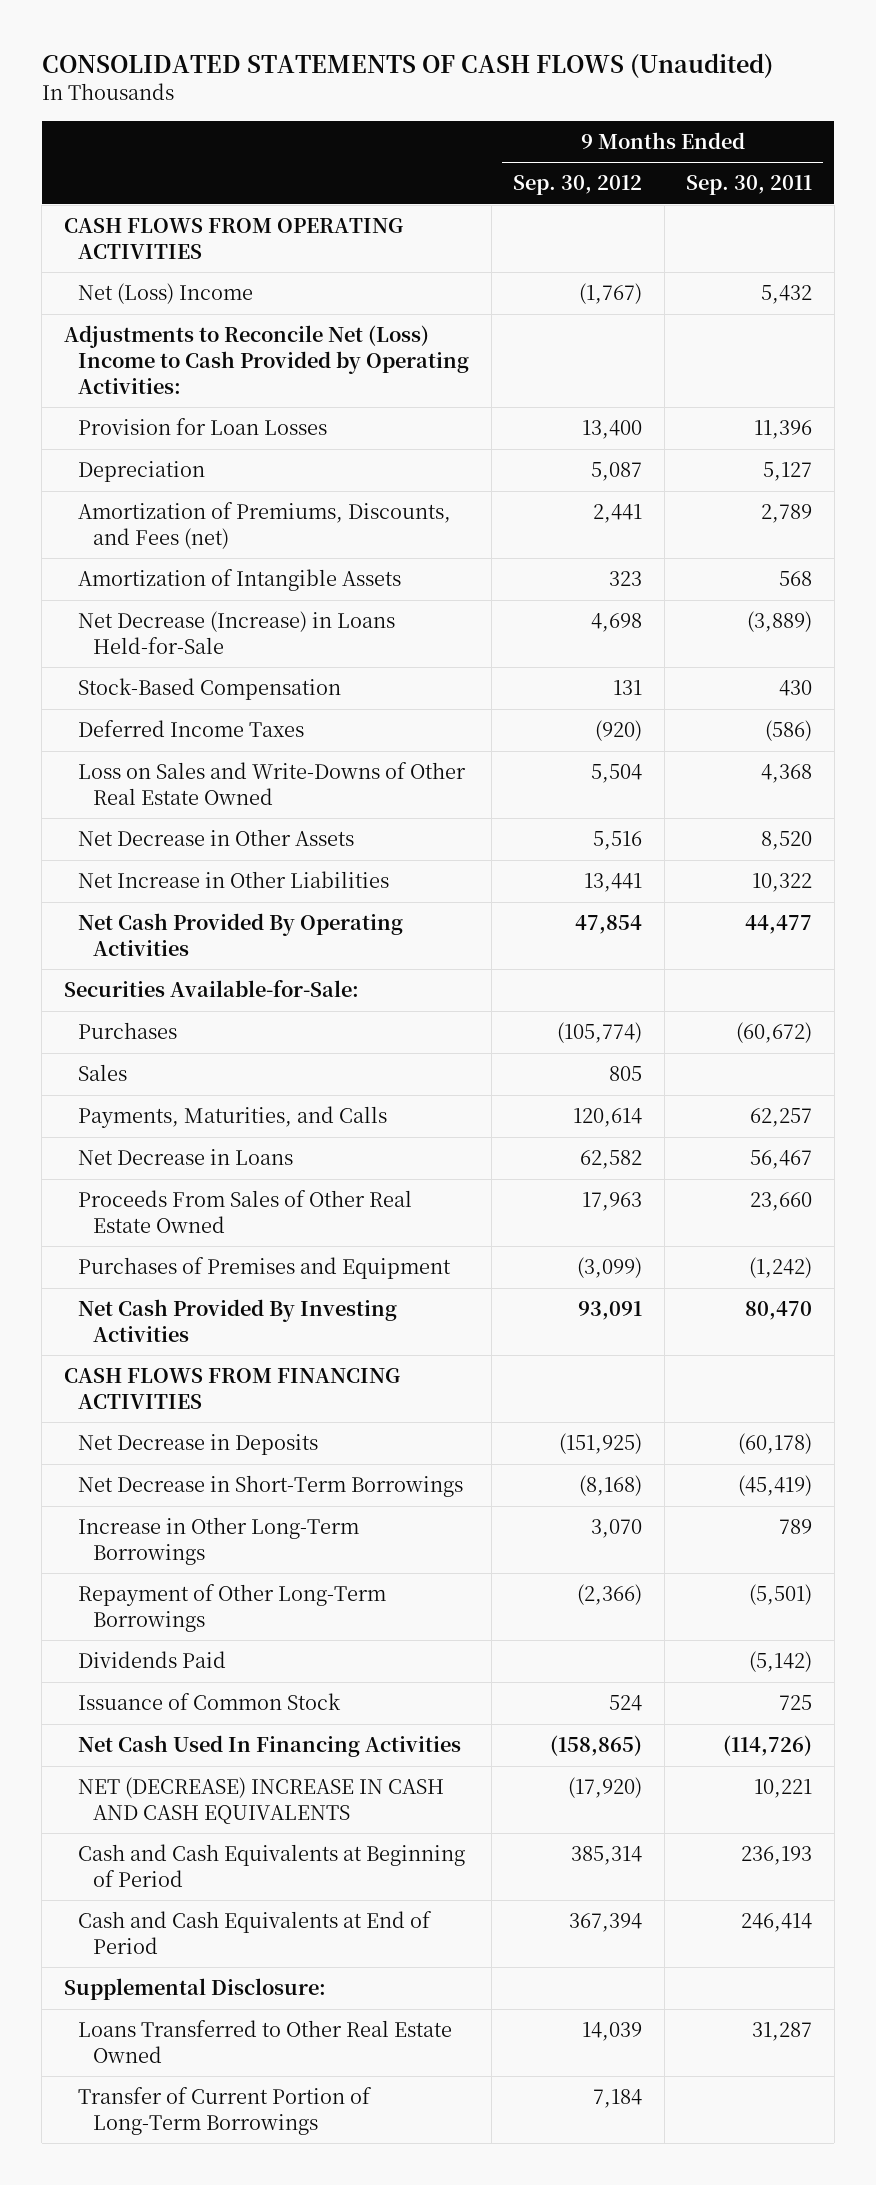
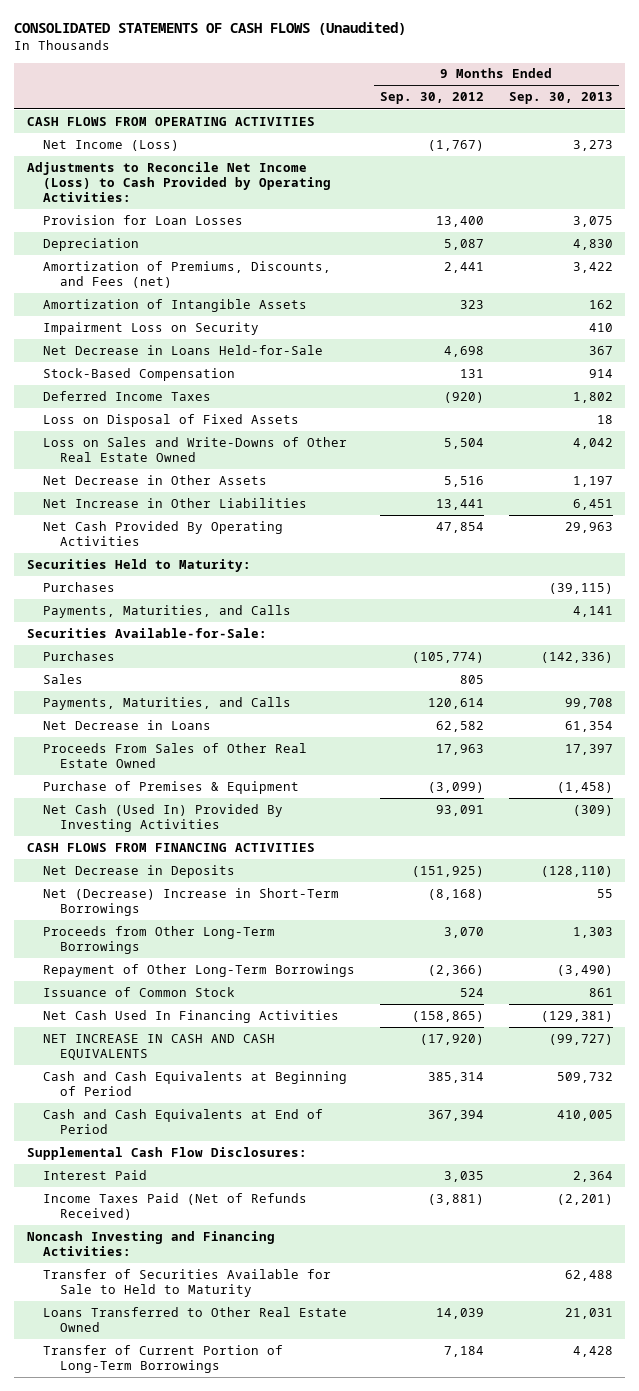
[686,175,813,196] Sep. 30, 2011 -> none
none -> [508,92,613,105] Sep. 30, 2013
[78,283,254,305] Net (Loss) Income -> [43,139,180,151] Net Income (Loss)
[63,325,470,394] Adjustments to Reconcile Net (Loss) Income to Cash Provided by Operating Activities: -> [26,161,332,203] Adjustments to Reconcile Net Income (Loss) to Cash Provided by Operating Activities:
none -> [43,321,260,335] Impairment Loss on Security
[78,611,396,654] Net Decrease (Increase) in Loans Held-for-Sale -> [43,344,324,355] Net Decrease in Loans Held-for-Sale
none -> [43,413,300,427] Loss on Disposal of Fixed Assets
none -> [26,558,251,572] Securities Held to Maturity:
none -> [43,581,116,592] Purchases
none -> [43,604,292,618] Payments, Maturities, and Calls
[78,1257,452,1280] Purchases of Premises and Equipment -> [43,780,300,794] Purchase of Premises & Equipment
[78,1299,398,1342] Net Cash Provided By Investing Activities -> [43,803,284,833] Net Cash (Used In) Provided By Investing Activities
[78,1475,464,1498] Net Decrease in Short-Term Borrowings -> [43,887,340,917] Net (Decrease) Increase in Short-Term Borrowings
[78,1517,360,1565] Increase in Other Long-Term Borrowings -> [43,925,276,955] Proceeds from Other Long-Term Borrowings
[78,1651,227,1669] Dividends Paid -> none
[78,1777,445,1824] NET (DECREASE) INCREASE IN CASH AND CASH EQUIVALENTS -> [43,1033,276,1061] NET INCREASE IN CASH AND CASH EQUIVALENTS
[63,1978,326,2001] Supplemental Disclosure: -> [26,1146,307,1160] Supplemental Cash Flow Disclosures:
none -> [43,1169,148,1180] Interest Paid
none -> [43,1192,308,1221] Income Taxes Paid (Net of Refunds Received)
none -> [26,1230,275,1257] Noncash Investing and Financing Activities:
none -> [43,1268,332,1298] Transfer of Securities Available for Sale to Held to Maturity

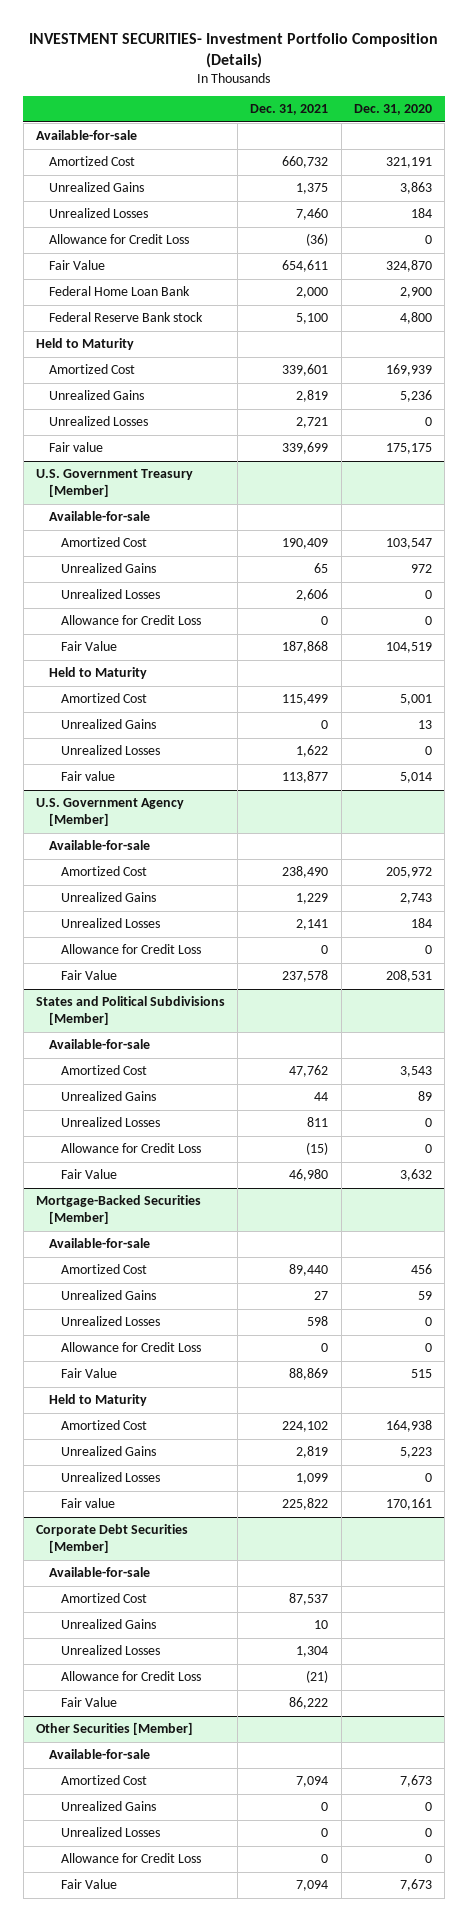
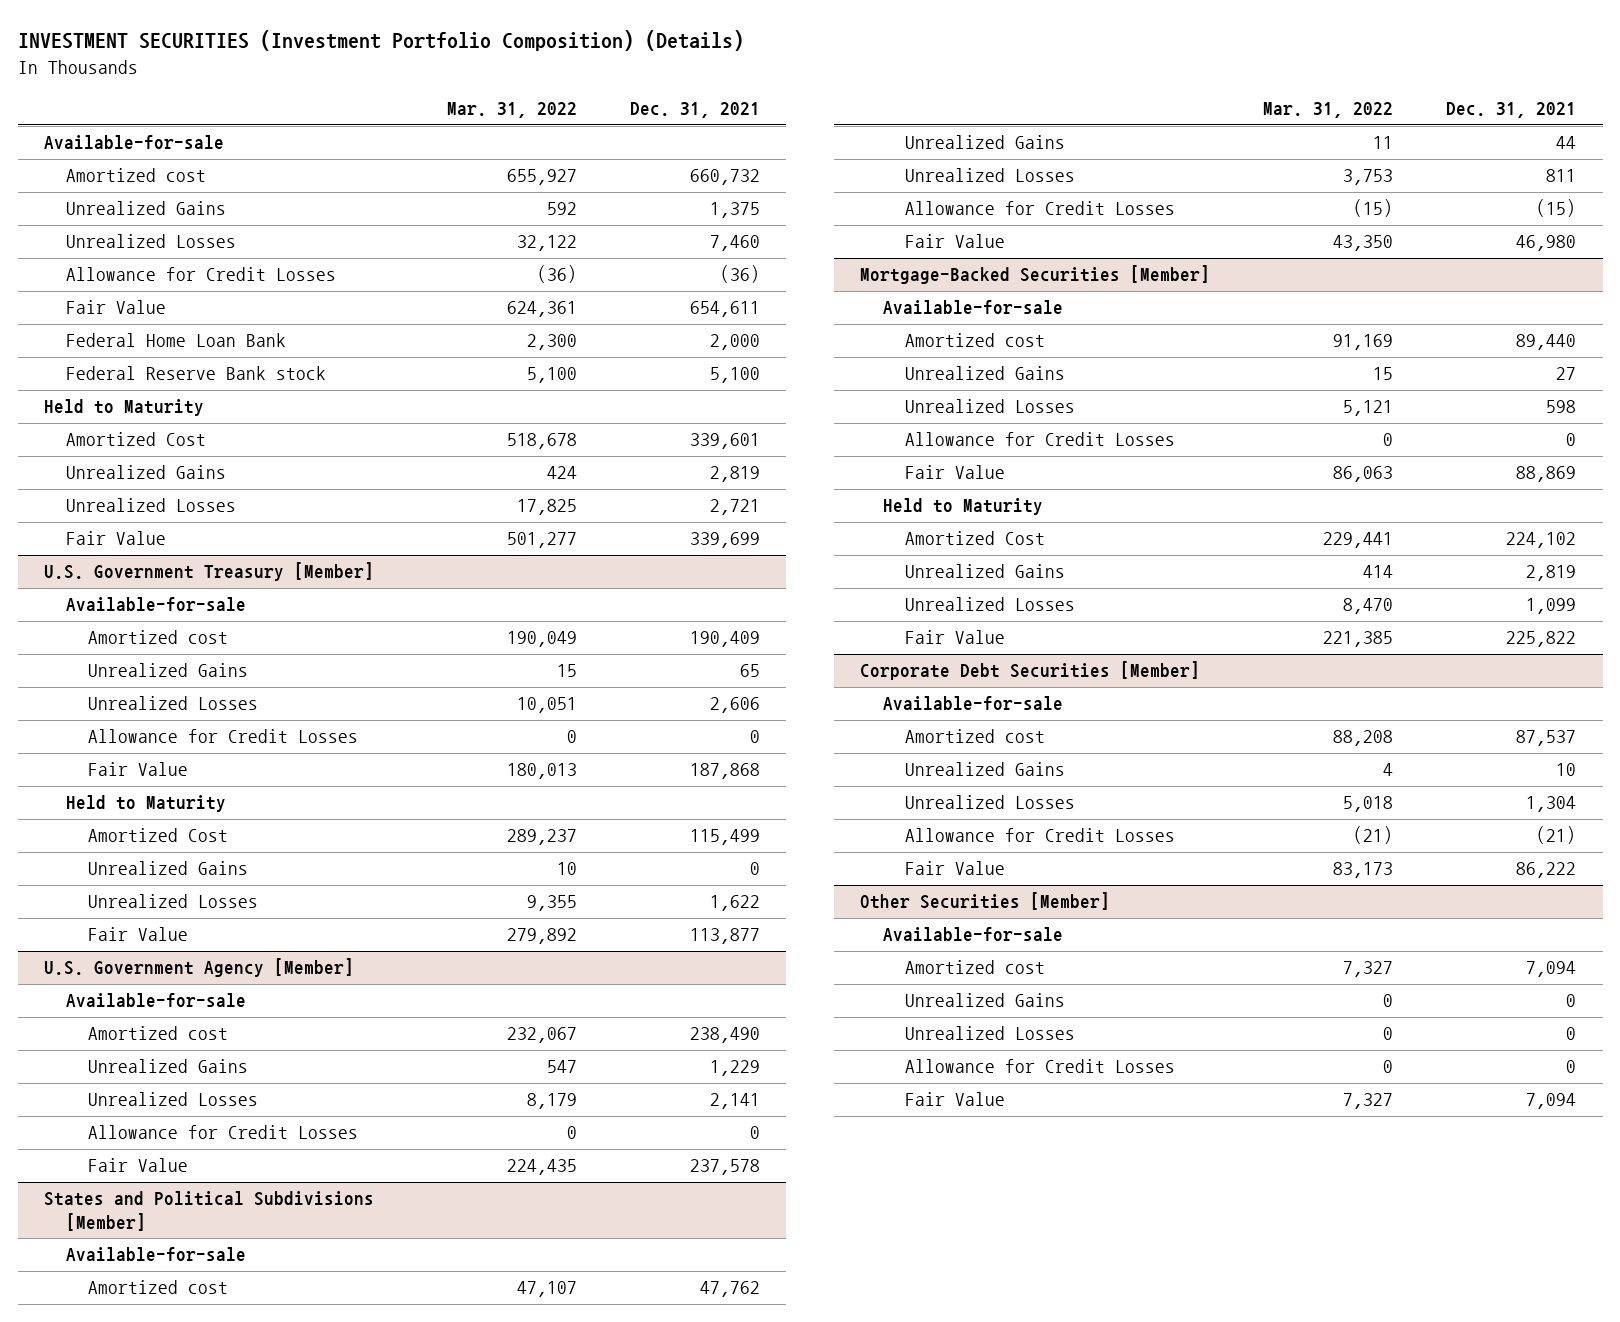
[28,32,438,68] INVESTMENT SECURITIES- Investment Portfolio Composition (Details) -> [17,30,744,52] INVESTMENT SECURITIES (Investment Portfolio Composition) (Details)
[354,104,433,116] Dec. 31, 2020 -> none
none -> [446,102,577,119] Mar. 31, 2022
[48,156,135,167] Amortized Cost -> [66,168,207,183] Amortized cost
[48,234,189,245] Allowance for Credit Loss -> [66,267,337,282] Allowance for Credit Losses
[48,442,103,453] Fair value -> [66,531,167,546] Fair Value
[61,537,148,548] Amortized Cost -> [88,630,229,645] Amortized cost
[61,615,202,626] Allowance for Credit Loss -> [88,729,359,744] Allowance for Credit Losses
[61,771,116,782] Fair value -> [88,927,189,942] Fair Value
[61,866,148,877] Amortized Cost -> [88,1026,229,1041] Amortized cost
[61,944,202,955] Allowance for Credit Loss -> [88,1125,359,1140] Allowance for Credit Losses
[61,1065,148,1076] Amortized Cost -> [88,1280,229,1295] Amortized cost
[61,1143,202,1154] Allowance for Credit Loss -> [904,201,1175,216] Allowance for Credit Losses
[61,1264,148,1275] Amortized Cost -> [904,333,1045,348] Amortized cost
[61,1342,202,1353] Allowance for Credit Loss -> [904,432,1175,447] Allowance for Credit Losses
[61,1498,116,1509] Fair value -> [904,630,1005,645] Fair Value
[61,1593,148,1604] Amortized Cost -> [904,729,1045,744] Amortized cost
[61,1671,202,1682] Allowance for Credit Loss -> [904,828,1175,843] Allowance for Credit Losses
[61,1775,148,1786] Amortized Cost -> [904,960,1045,975] Amortized cost
[61,1853,202,1864] Allowance for Credit Loss -> [904,1059,1175,1074] Allowance for Credit Losses

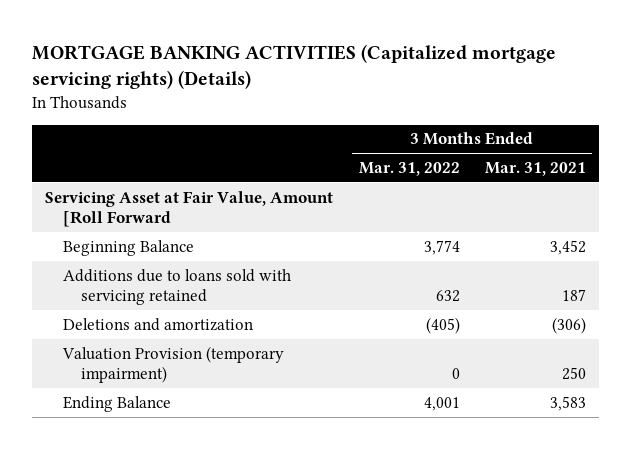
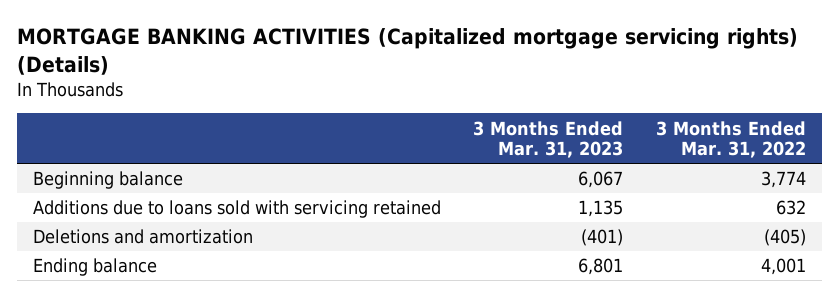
[484,161,586,176] Mar. 31, 2021 -> none
none -> [473,120,624,159] 3 Months Ended Mar. 31, 2023
[45,190,334,227] Servicing Asset at Fair Value, Amount [Roll Forward -> none
[63,239,195,256] Beginning Balance -> [32,171,183,190] Beginning balance
[62,345,285,383] Valuation Provision (temporary impairment) -> none
[63,395,172,412] Ending Balance -> [32,258,157,277] Ending balance

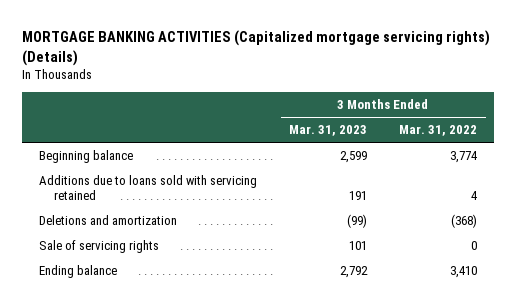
[578,171,624,189] 6,067 -> [339,151,367,164] 2,599
[578,200,624,218] 1,135 -> [348,191,367,201] 191
[775,200,806,216] 632 -> [471,191,479,201] 4
[581,229,624,247] (401) -> [346,214,367,229] (99)
[763,229,806,247] (405) -> [451,214,478,229] (368)
none -> [38,240,159,254] Sale of servicing rights
[578,258,624,276] 6,801 -> [339,266,368,279] 2,792
[760,258,806,276] 4,001 -> [450,266,478,279] 3,410

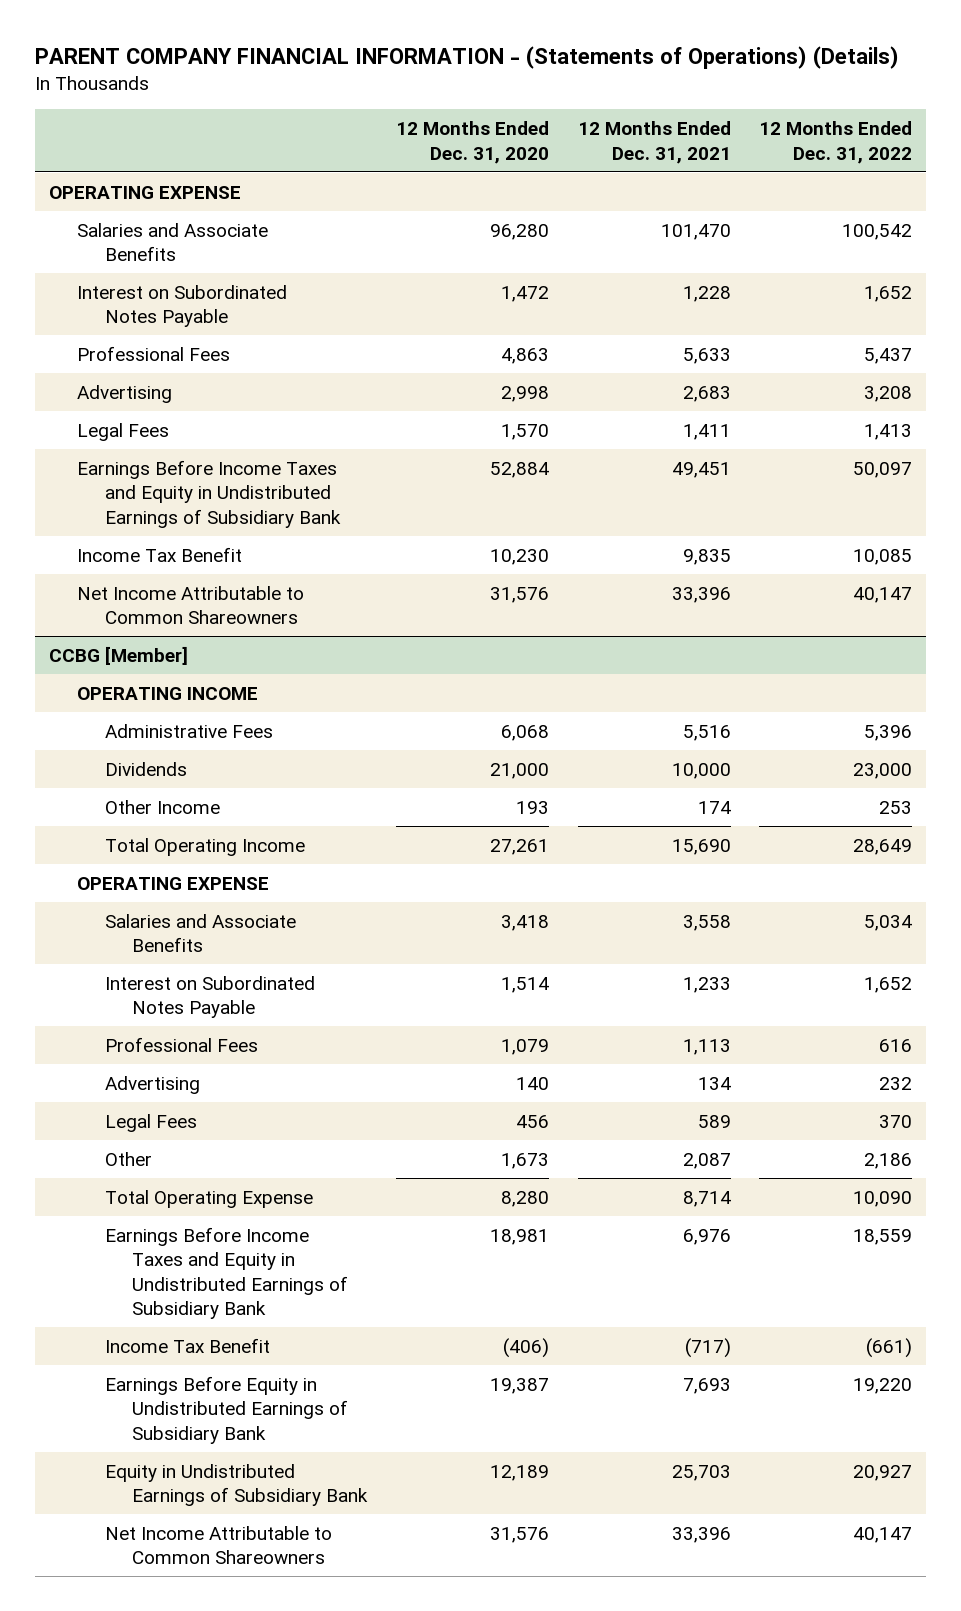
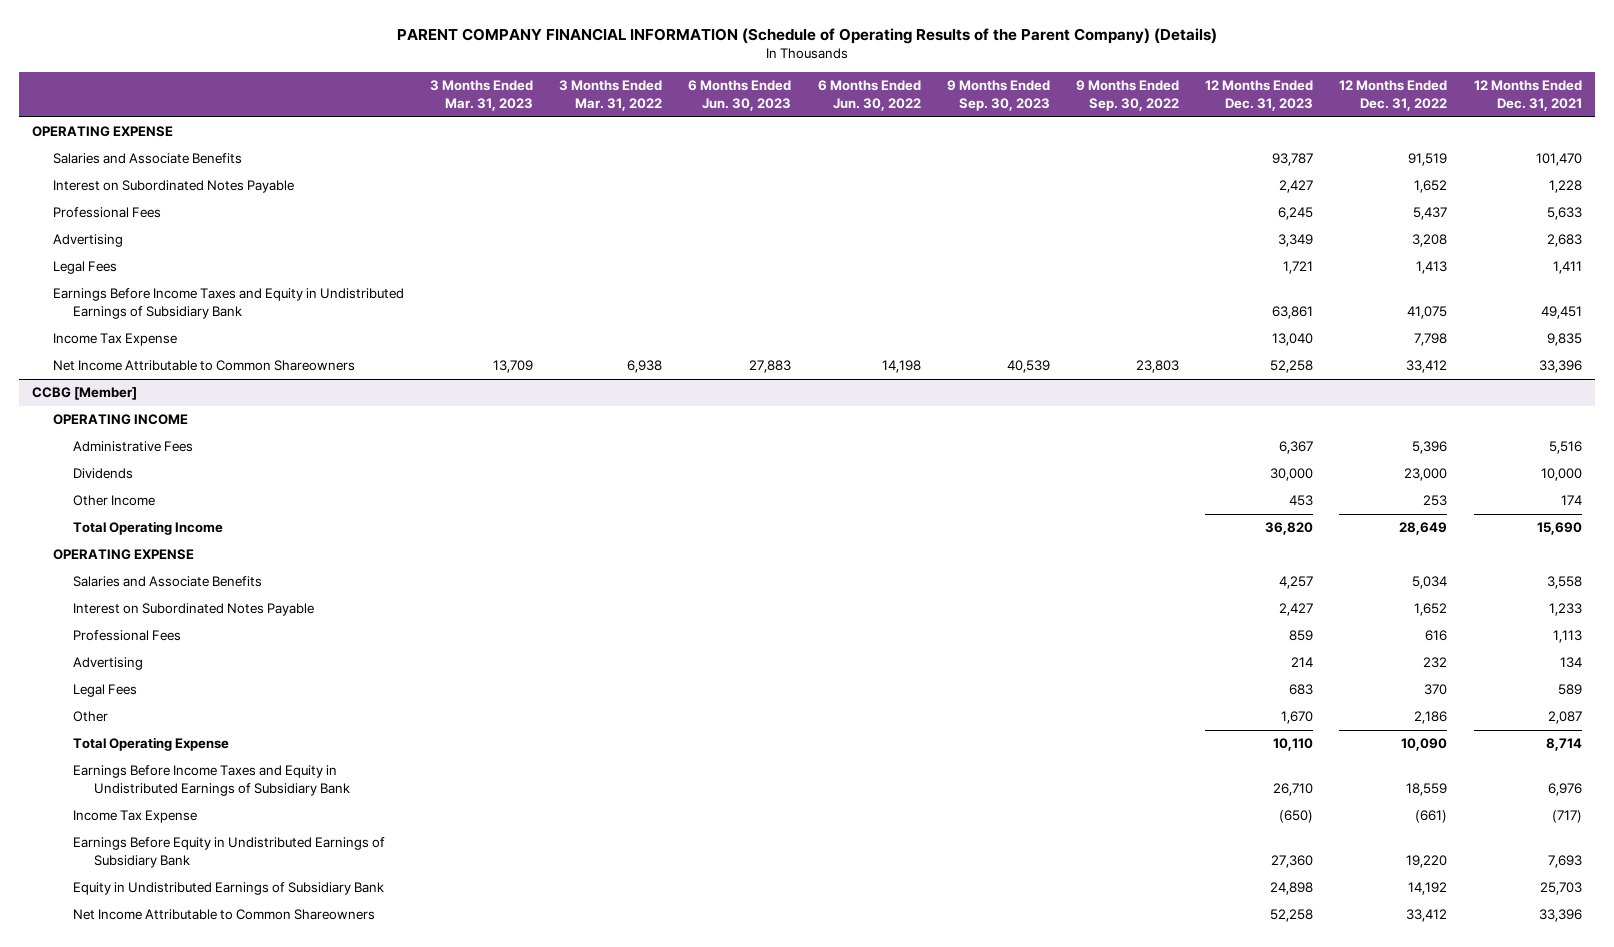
[34,46,899,70] PARENT COMPANY FINANCIAL INFORMATION - (Statements of Operations) (Details) -> [396,28,1217,45] PARENT COMPANY FINANCIAL INFORMATION (Schedule of Operating Results of the Parent Company) (Details)
[396,121,550,164] 12 Months Ended Dec. 31, 2020 -> none
none -> [429,80,533,111] 3 Months Ended Mar. 31, 2023
none -> [559,80,663,111] 3 Months Ended Mar. 31, 2022
none -> [688,80,792,111] 6 Months Ended Jun. 30, 2023
none -> [817,80,921,111] 6 Months Ended Jun. 30, 2022
none -> [946,80,1050,111] 9 Months Ended Sep. 30, 2023
none -> [1076,80,1180,111] 9 Months Ended Sep. 30, 2022
none -> [1205,80,1314,111] 12 Months Ended Dec. 31, 2023
[842,223,913,240] 100,542 -> [1408,153,1448,167] 91,519
[853,461,913,478] 50,097 -> [1407,305,1448,319] 41,075
[76,546,242,562] Income Tax Benefit -> [52,333,177,347] Income Tax Expense
[853,548,913,565] 10,085 -> [1414,333,1448,347] 7,798
[853,586,913,603] 40,147 -> [1406,360,1448,374] 33,412
[104,1337,270,1353] Income Tax Benefit -> [73,810,198,824] Income Tax Expense
[853,1464,913,1481] 20,927 -> [1408,882,1448,896] 14,192
[853,1526,913,1543] 40,147 -> [1406,909,1448,923] 33,412

